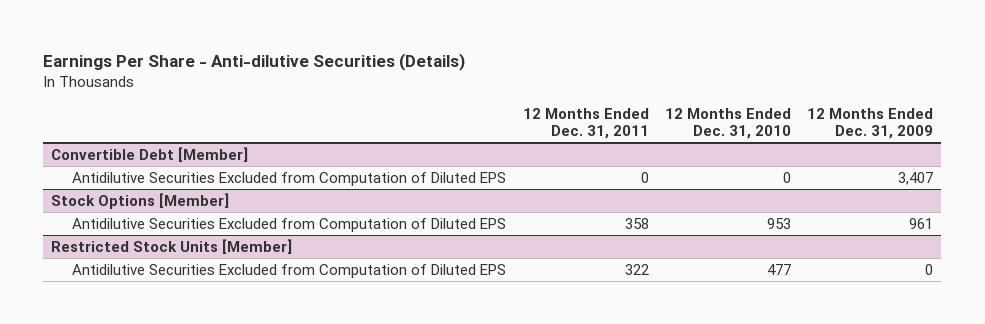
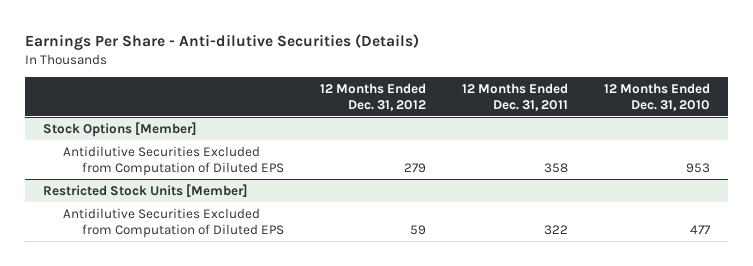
[807,107,934,140] 12 Months Ended Dec. 31, 2009 -> none
none -> [320,82,427,111] 12 Months Ended Dec. 31, 2012
[51,147,249,163] Convertible Debt [Member] -> none
[72,172,507,187] Antidilutive Securities Excluded from Computation of Diluted EPS -> none

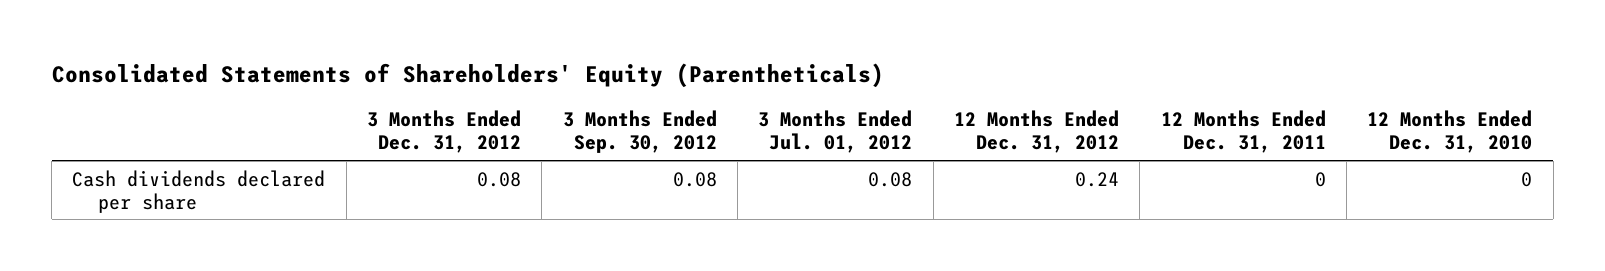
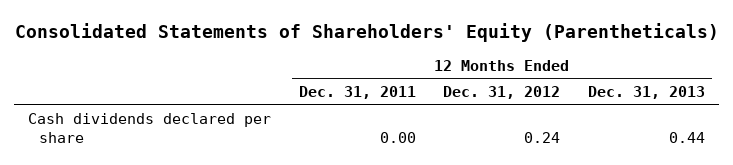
[367,110,522,154] 3 Months Ended Dec. 31, 2012 -> none
[562,110,717,154] 3 Months Ended Sep. 30, 2012 -> none
[758,110,913,154] 3 Months Ended Jul. 01, 2012 -> none
[1367,110,1533,154] 12 Months Ended Dec. 31, 2010 -> none
none -> [587,86,705,100] Dec. 31, 2013
[1314,171,1326,187] 0 -> [379,132,416,144] 0.00

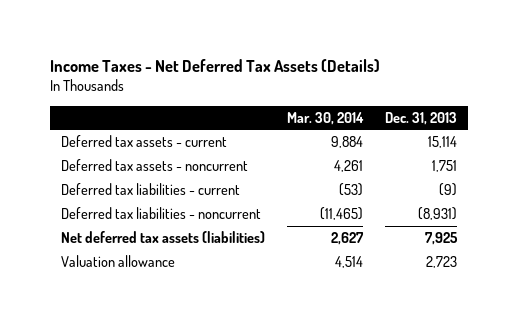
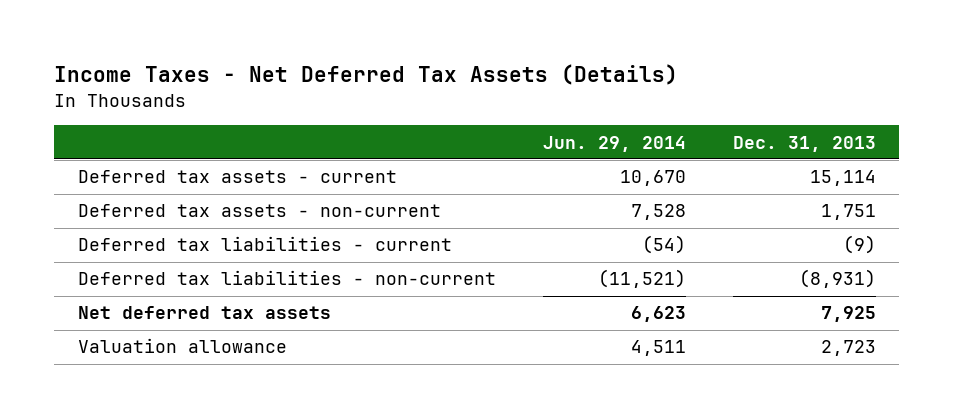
[286,111,364,125] Mar. 30, 2014 -> none
none -> [542,135,686,152] Jun. 29, 2014
[60,159,248,172] Deferred tax assets - noncurrent -> [77,204,441,218] Deferred tax assets - non-current
[60,207,261,220] Deferred tax liabilities - noncurrent -> [77,270,496,286] Deferred tax liabilities - non-current
[60,231,265,244] Net deferred tax assets (liabilities) -> [77,306,331,320] Net deferred tax assets

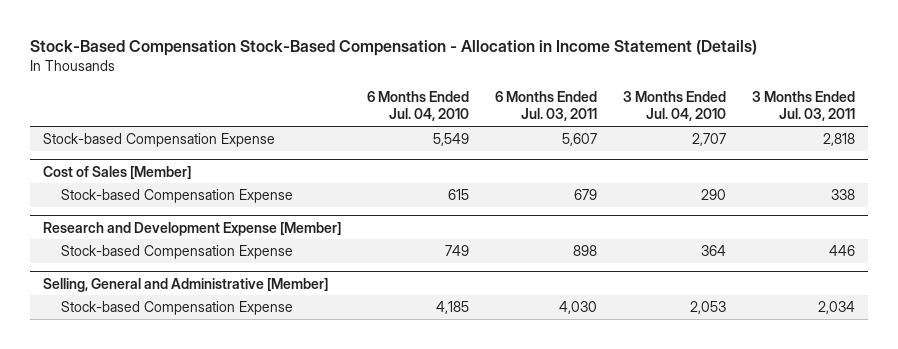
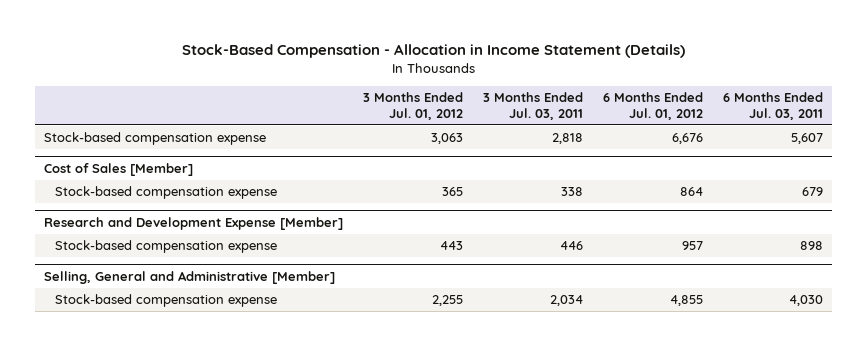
[30,40,758,57] Stock-Based Compensation Stock-Based Compensation - Allocation in Income Statement (Details) -> [181,44,685,59] Stock-Based Compensation - Allocation in Income Statement (Details)
[367,91,470,122] 6 Months Ended Jul. 04, 2010 -> none
[622,91,726,122] 3 Months Ended Jul. 04, 2010 -> none
none -> [363,92,464,120] 3 Months Ended Jul. 01, 2012
none -> [602,92,703,120] 6 Months Ended Jul. 01, 2012
[43,133,276,148] Stock-based Compensation Expense -> [44,132,267,146] Stock-based compensation expense
[61,189,294,204] Stock-based Compensation Expense -> [54,186,277,200] Stock-based compensation expense
[61,245,294,260] Stock-based Compensation Expense -> [54,240,277,254] Stock-based compensation expense
[61,301,294,316] Stock-based Compensation Expense -> [54,294,277,308] Stock-based compensation expense

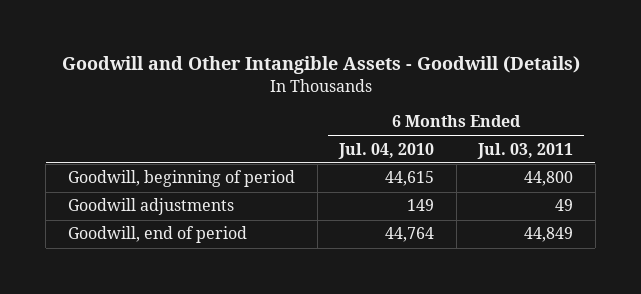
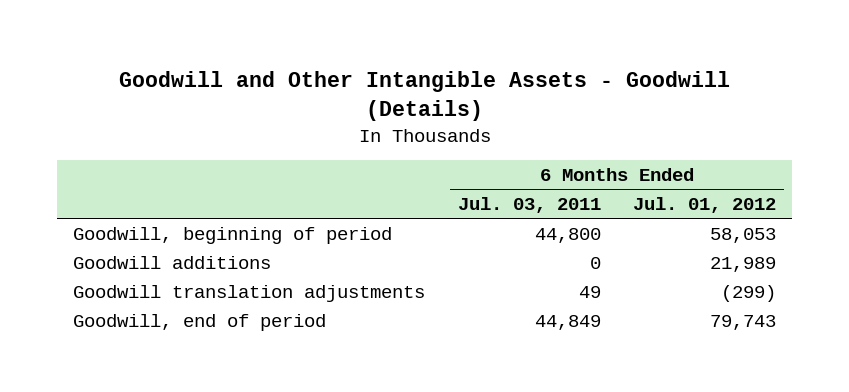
[338,142,435,159] Jul. 04, 2010 -> none
none -> [632,197,776,214] Jul. 01, 2012
none -> [73,255,272,269] Goodwill additions
[68,198,235,216] Goodwill adjustments -> [73,284,426,302] Goodwill translation adjustments

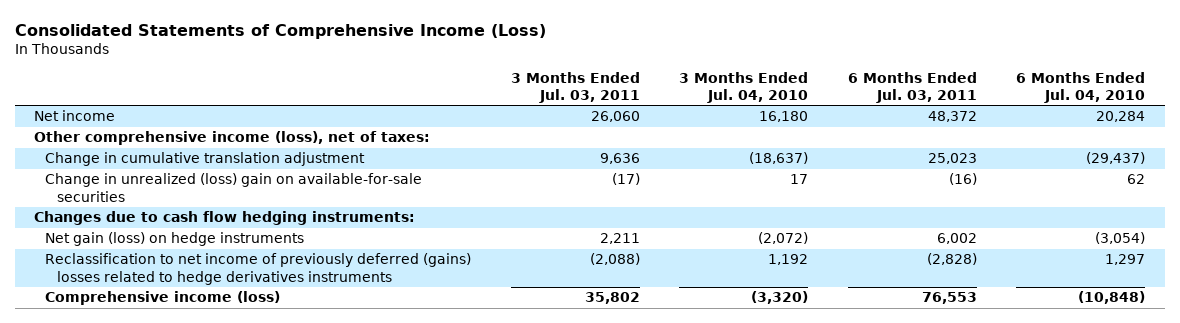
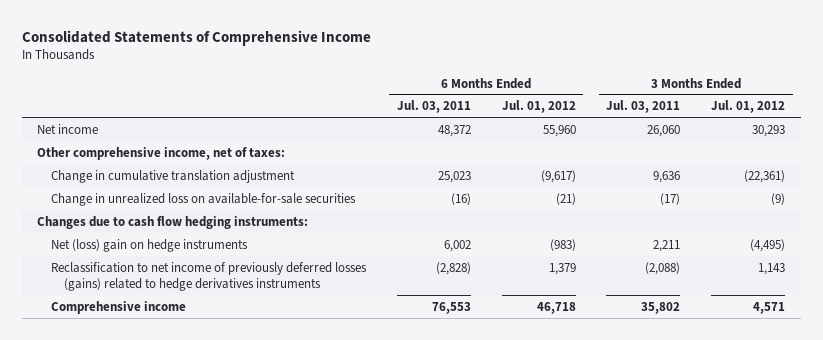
[14,23,546,39] Consolidated Statements of Comprehensive Income (Loss) -> [21,29,371,46] Consolidated Statements of Comprehensive Income
[679,71,809,103] 3 Months Ended Jul. 04, 2010 -> none
[1016,71,1146,103] 6 Months Ended Jul. 04, 2010 -> none
none -> [501,100,576,114] Jul. 01, 2012
none -> [711,100,786,114] Jul. 01, 2012
[34,131,431,146] Other comprehensive income (loss), net of taxes: -> [37,146,286,160] Other comprehensive income, net of taxes:
[45,173,423,202] Change in unrealized (loss) gain on available-for-sale securities -> [50,192,356,206] Change in unrealized loss on available-for-sale securities
[45,232,305,247] Net gain (loss) on hedge instruments -> [50,238,248,252] Net (loss) gain on hedge instruments
[45,253,472,285] Reclassification to net income of previously deferred (gains) losses related to hedge derivatives instruments -> [50,261,367,292] Reclassification to net income of previously deferred losses (gains) related to hedge derivatives instruments
[45,291,281,306] Comprehensive income (loss) -> [50,300,186,314] Comprehensive income

